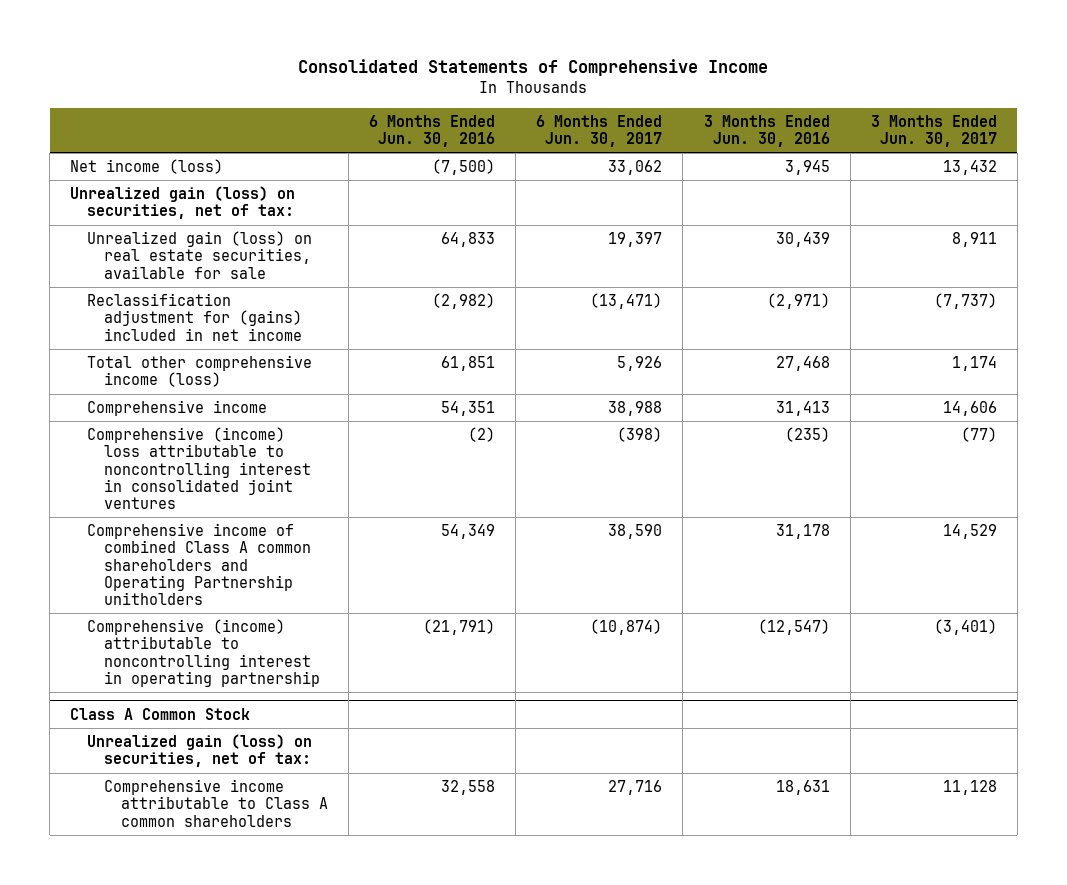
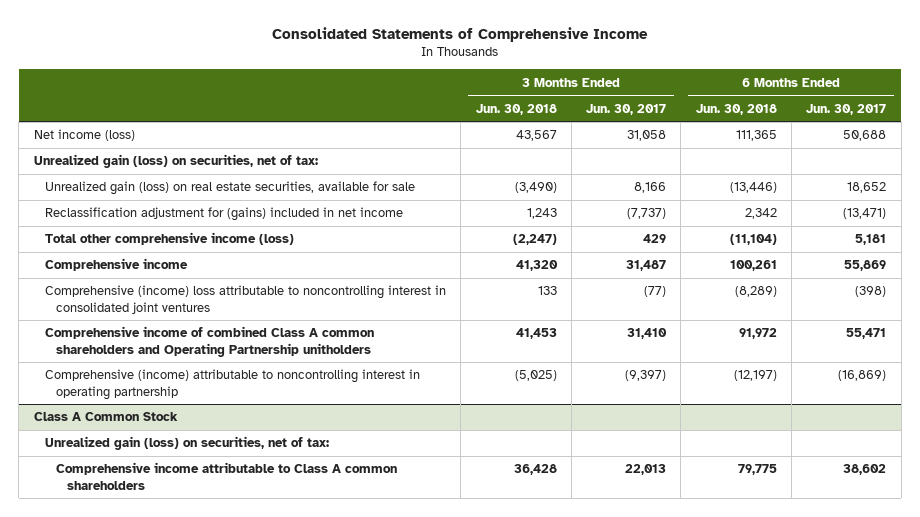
[369,114,496,148] 6 Months Ended Jun. 30, 2016 -> none
[703,114,830,148] 3 Months Ended Jun. 30, 2016 -> none
none -> [475,103,557,115] Jun. 30, 2018
none -> [695,103,777,115] Jun. 30, 2018
[608,160,663,176] 33,062 -> [843,130,887,142] 50,688
[942,160,997,176] 13,432 -> [627,130,667,142] 31,058
[608,232,663,248] 19,397 -> [847,182,887,194] 18,652
[951,232,997,248] 8,911 -> [634,182,667,194] 8,166
[617,356,663,372] 5,926 -> [855,234,887,246] 5,181
[951,356,997,372] 1,174 -> [643,234,667,244] 429
[608,401,663,417] 38,988 -> [844,260,887,272] 55,869
[942,401,997,417] 14,606 -> [626,260,667,272] 31,487
[608,524,663,540] 38,590 -> [846,328,887,340] 55,471
[942,524,997,540] 14,529 -> [627,328,668,340] 31,410
[590,619,663,636] (10,874) -> [838,370,887,382] (16,869)
[933,619,997,636] (3,401) -> [625,370,667,382] (9,397)
[608,780,663,796] 27,716 -> [843,464,887,476] 38,602
[942,780,997,796] 11,128 -> [625,464,667,476] 22,013

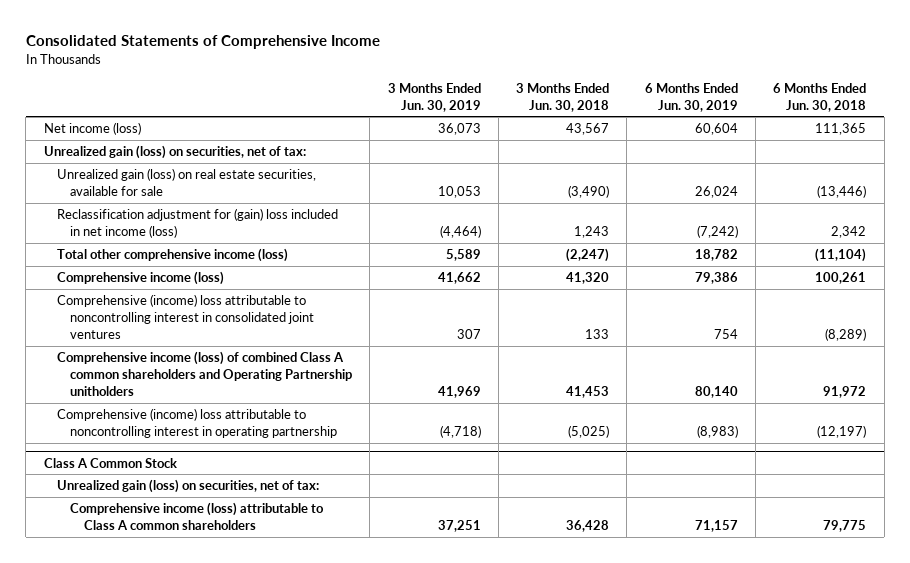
[586,103,667,115] Jun. 30, 2017 -> none
[806,103,887,115] Jun. 30, 2017 -> none
none -> [387,82,481,112] 3 Months Ended Jun. 30, 2019
none -> [644,82,738,112] 6 Months Ended Jun. 30, 2019
[45,207,404,222] Reclassification adjustment for (gains) included in net income -> [56,208,338,238] Reclassification adjustment for (gain) loss included in net income (loss)
[45,258,189,272] Comprehensive income -> [56,271,224,286] Comprehensive income (loss)
[45,326,375,357] Comprehensive income of combined Class A common shareholders and Operating Partnership unitholders -> [56,351,353,396] Comprehensive income (loss) of combined Class A common shareholders and Operating Partnership unitholders
[45,369,421,400] Comprehensive (income) attributable to noncontrolling interest in operating partnership -> [56,408,338,438] Comprehensive (income) loss attributable to noncontrolling interest in operating partnership
[56,462,398,490] Comprehensive income attributable to Class A common shareholders -> [70,502,325,530] Comprehensive income (loss) attributable to Class A common shareholders

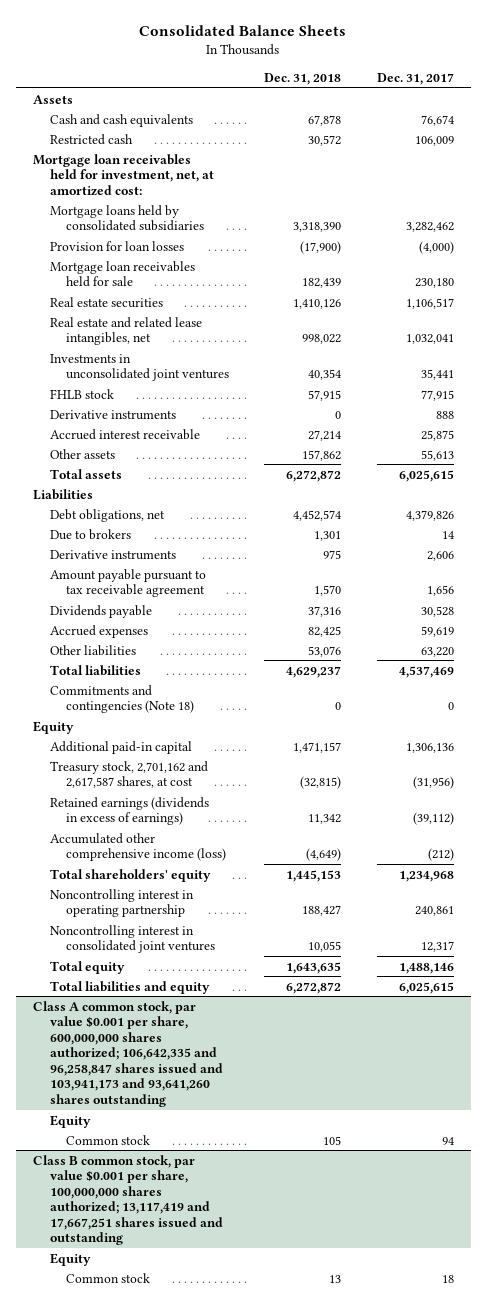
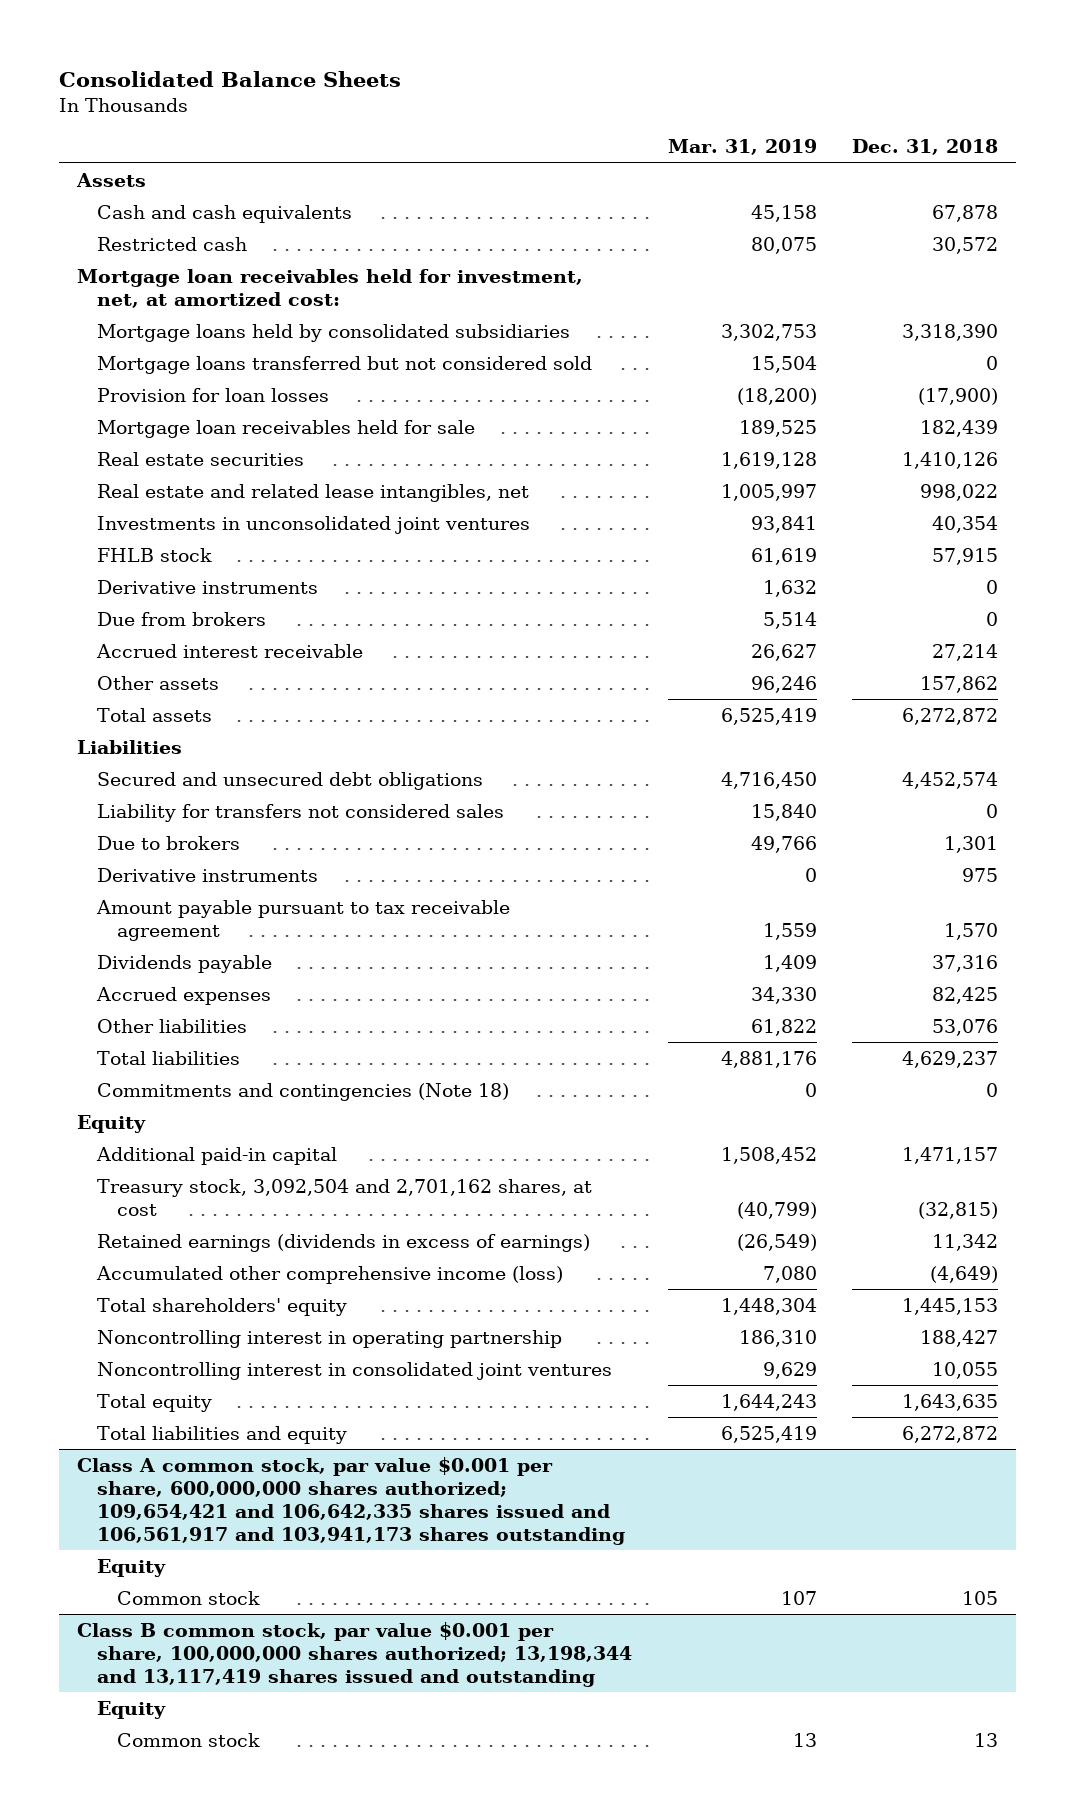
[376,73,454,86] Dec. 31, 2017 -> none
none -> [667,139,817,156] Mar. 31, 2019
none -> [96,355,592,374] Mortgage loans transferred but not considered sold
none -> [96,611,266,626] Due from brokers
[49,508,165,522] Debt obligations, net -> [96,771,483,790] Secured and unsecured debt obligations
none -> [96,803,504,822] Liability for transfers not considered sales
[49,760,208,789] Treasury stock, 2,701,162 and 2,617,587 shares, at cost -> [96,1178,592,1216] Treasury stock, 3,092,504 and 2,701,162 shares, at cost
[33,1000,223,1107] Class A common stock, par value $0.001 per share, 600,000,000 shares authorized; 106,642,335 and 96,258,847 shares issued and 103,941,173 and 93,641,260 shares outstanding -> [76,1456,625,1545] Class A common stock, par value $0.001 per share, 600,000,000 shares authorized; 109,654,421 and 106,642,335 shares issued and 106,561,917 and 103,941,173 shares outstanding
[33,1154,223,1246] Class B common stock, par value $0.001 per share, 100,000,000 shares authorized; 13,117,419 and 17,667,251 shares issued and outstanding -> [76,1621,632,1687] Class B common stock, par value $0.001 per share, 100,000,000 shares authorized; 13,198,344 and 13,117,419 shares issued and outstanding

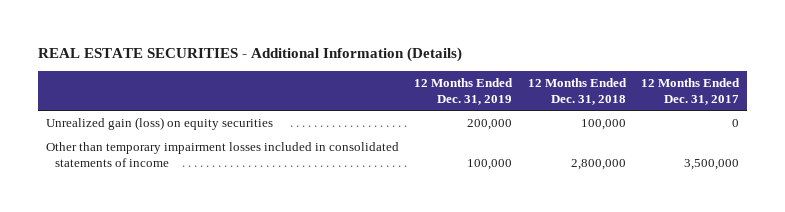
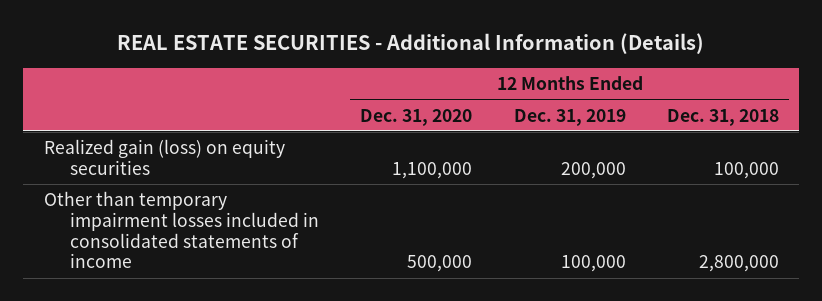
[641,77,741,105] 12 Months Ended Dec. 31, 2017 -> none
none -> [360,108,473,126] Dec. 31, 2020
[45,116,273,130] Unrealized gain (loss) on equity securities -> [43,139,285,175] Realized gain (loss) on equity securities

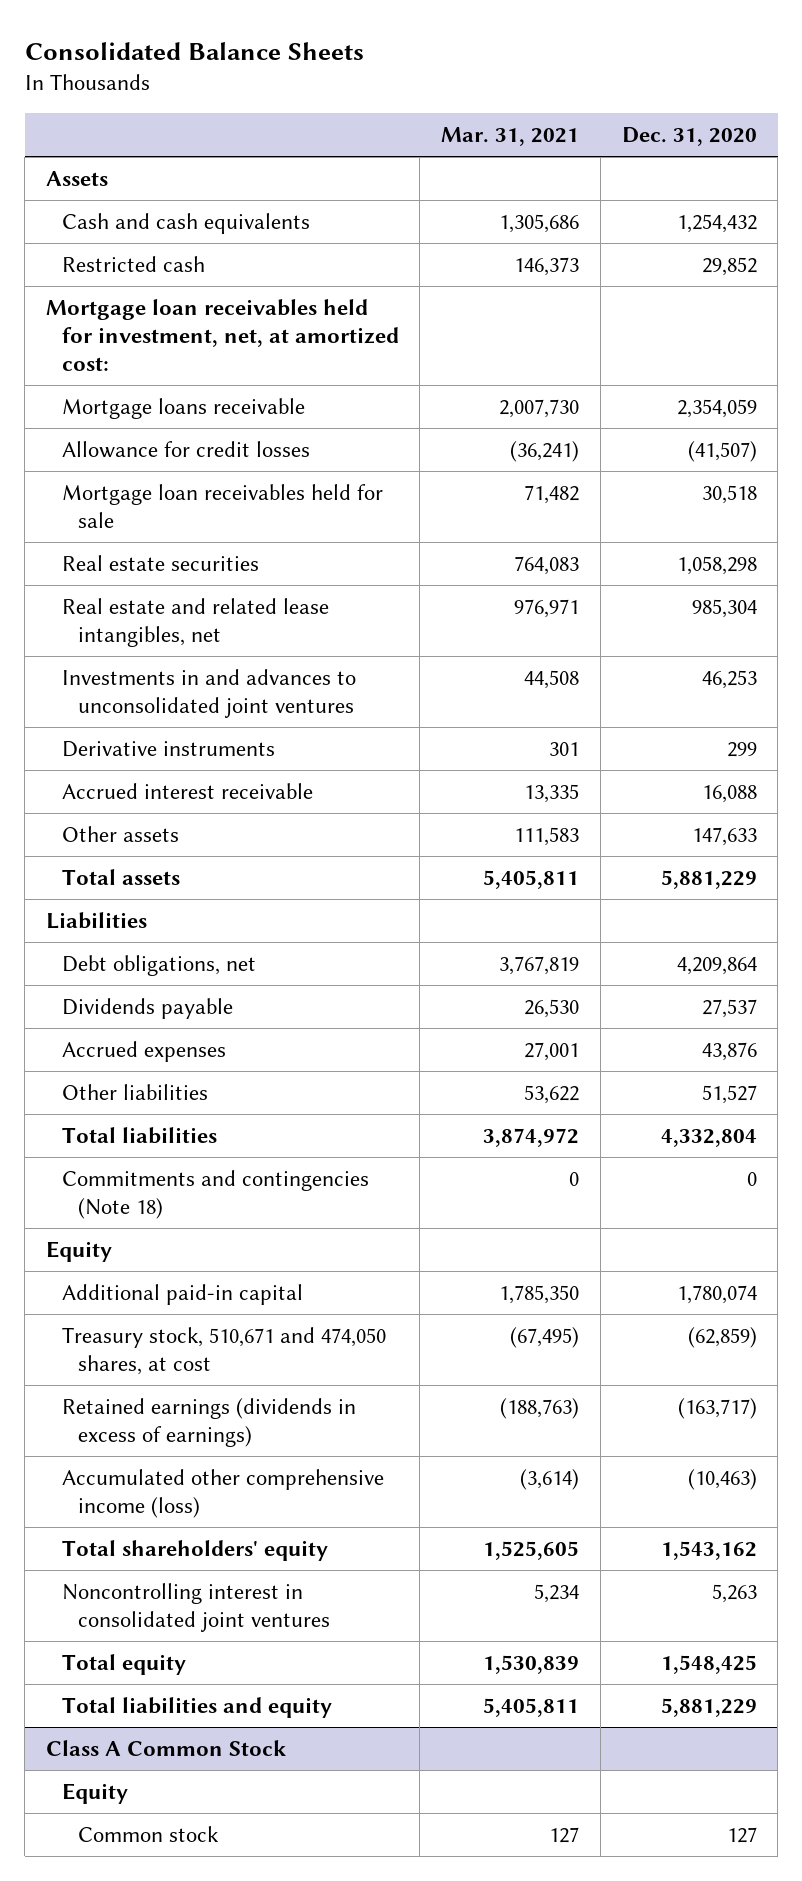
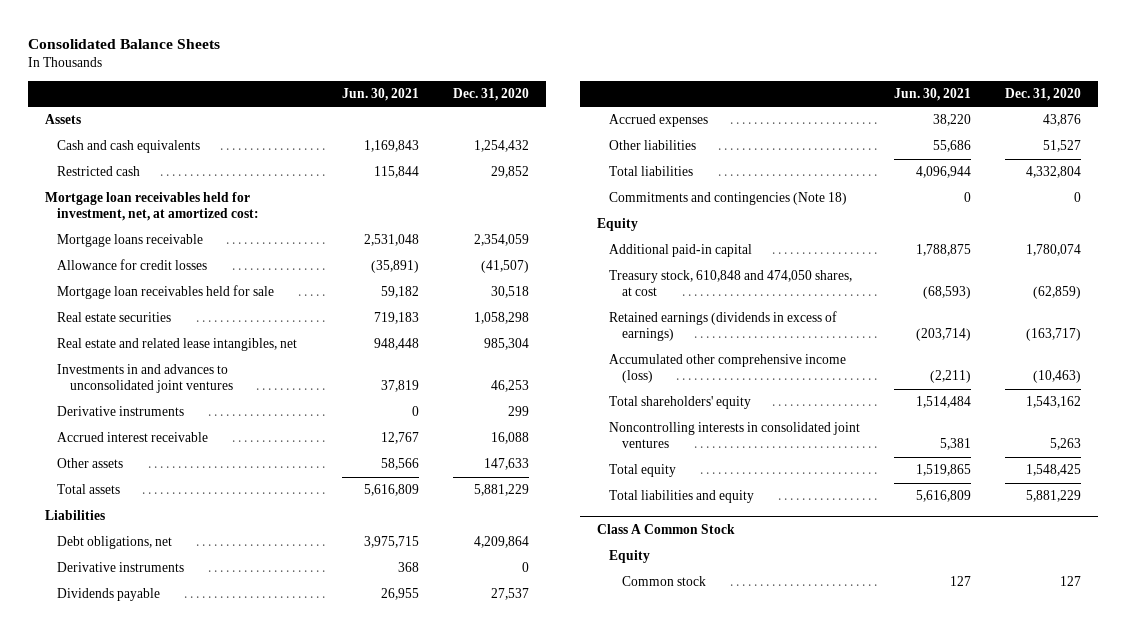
[441,127,580,147] Mar. 31, 2021 -> none
none -> [342,87,420,101] Jun. 30, 2021
none -> [57,562,185,573] Derivative instruments
[61,1327,386,1375] Treasury stock, 510,671 and 474,050 shares, at cost -> [609,270,853,297] Treasury stock, 610,848 and 474,050 shares, at cost
[61,1583,330,1632] Noncontrolling interest in consolidated joint ventures -> [609,422,861,449] Noncontrolling interests in consolidated joint ventures

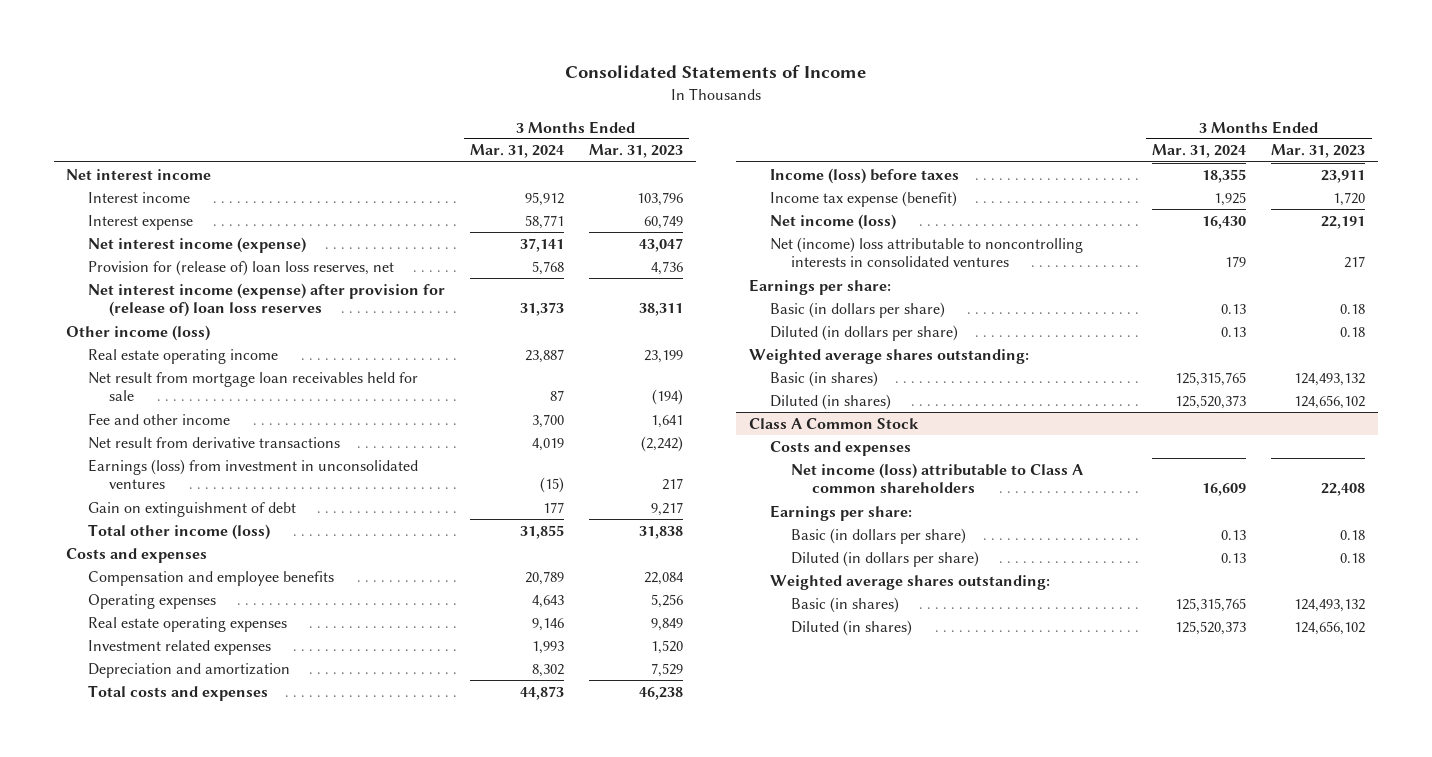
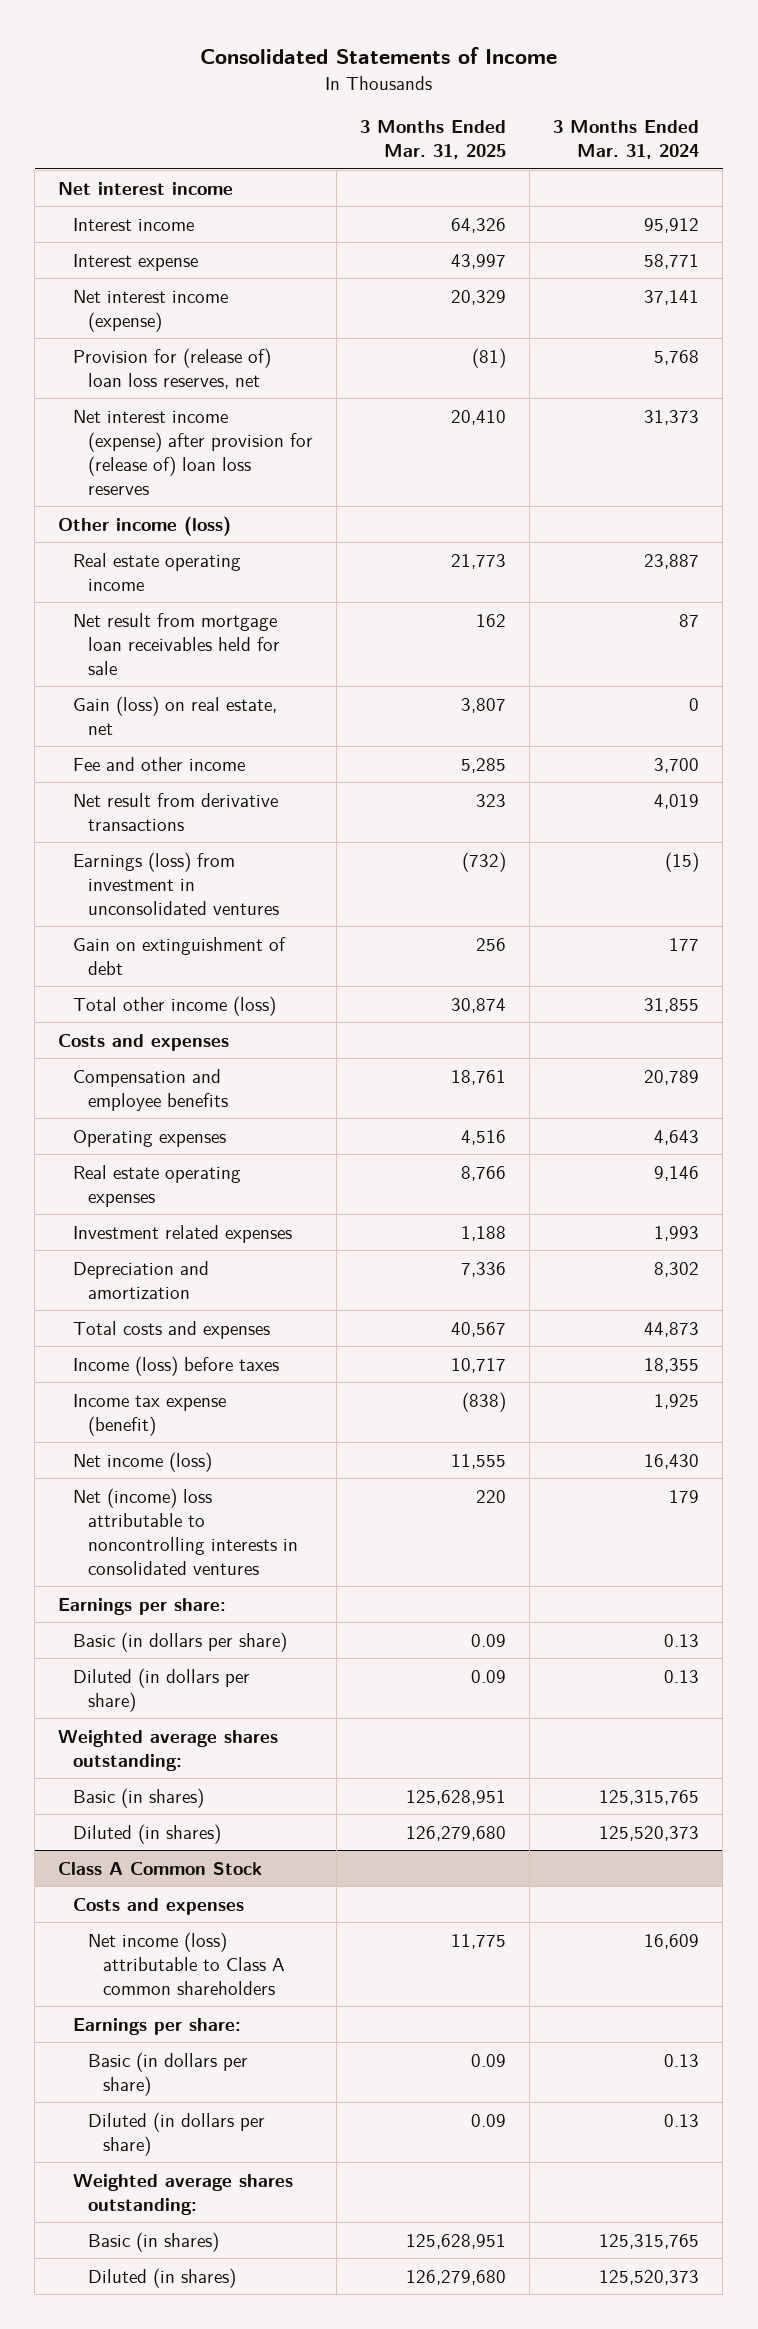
[589,144,684,159] Mar. 31, 2023 -> none
none -> [360,120,507,160] 3 Months Ended Mar. 31, 2025
none -> [73,695,278,735] Gain (loss) on real estate, net

